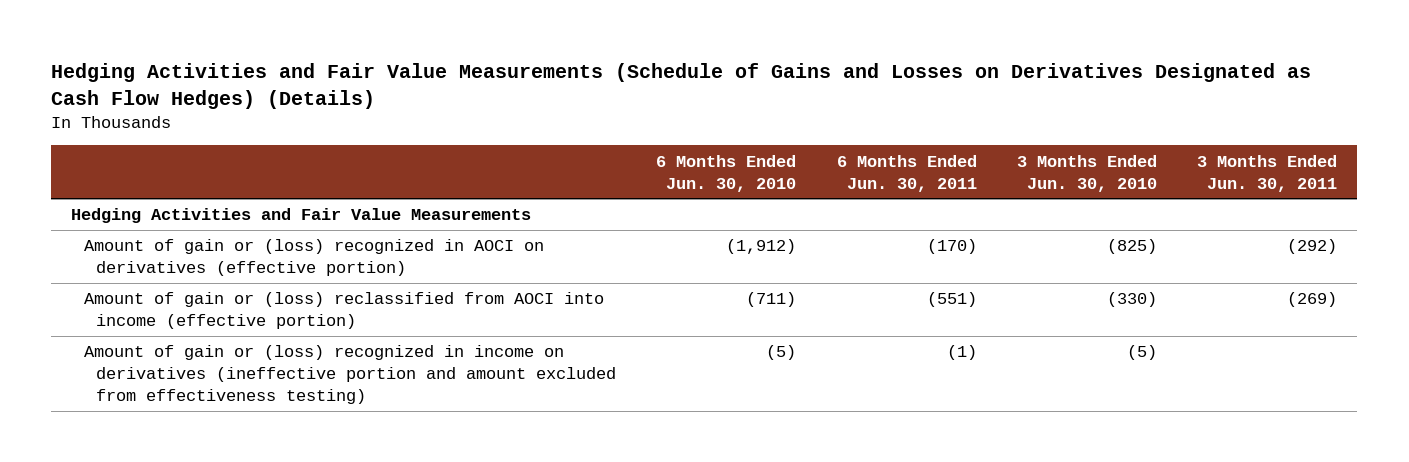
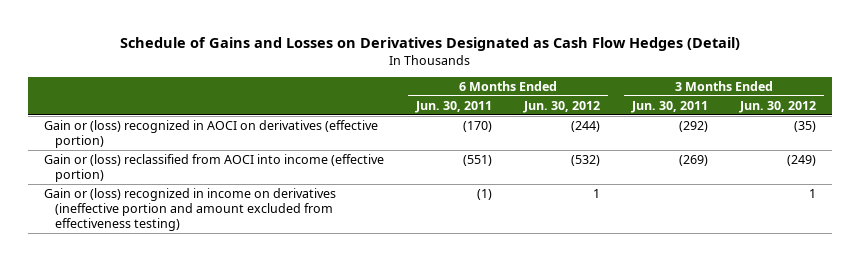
[51,63,1312,109] Hedging Activities and Fair Value Measurements (Schedule of Gains and Losses on Derivatives Designated as Cash Flow Hedges) (Details) -> [120,36,741,51] Schedule of Gains and Losses on Derivatives Designated as Cash Flow Hedges (Detail)
[656,154,797,192] 6 Months Ended Jun. 30, 2010 -> none
[1016,154,1157,192] 3 Months Ended Jun. 30, 2010 -> none
none -> [523,100,601,113] Jun. 30, 2012
none -> [739,100,817,113] Jun. 30, 2012
[71,208,532,224] Hedging Activities and Fair Value Measurements -> none
[83,239,544,277] Amount of gain or (loss) recognized in AOCI on derivatives (effective portion) -> [44,119,379,149] Gain or (loss) recognized in AOCI on derivatives (effective portion)
[83,292,604,330] Amount of gain or (loss) reclassified from AOCI into income (effective portion) -> [44,153,385,183] Gain or (loss) reclassified from AOCI into income (effective portion)
[83,345,617,405] Amount of gain or (loss) recognized in income on derivatives (ineffective portion and amount excluded from effectiveness testing) -> [44,187,337,232] Gain or (loss) recognized in income on derivatives (ineffective portion and amount excluded from effectiveness testing)

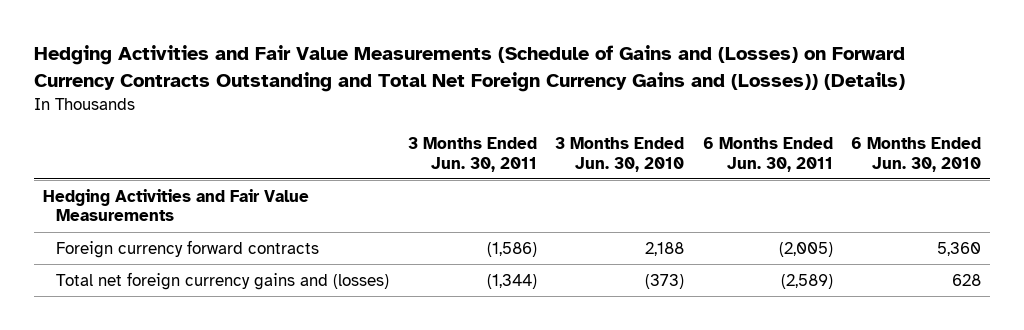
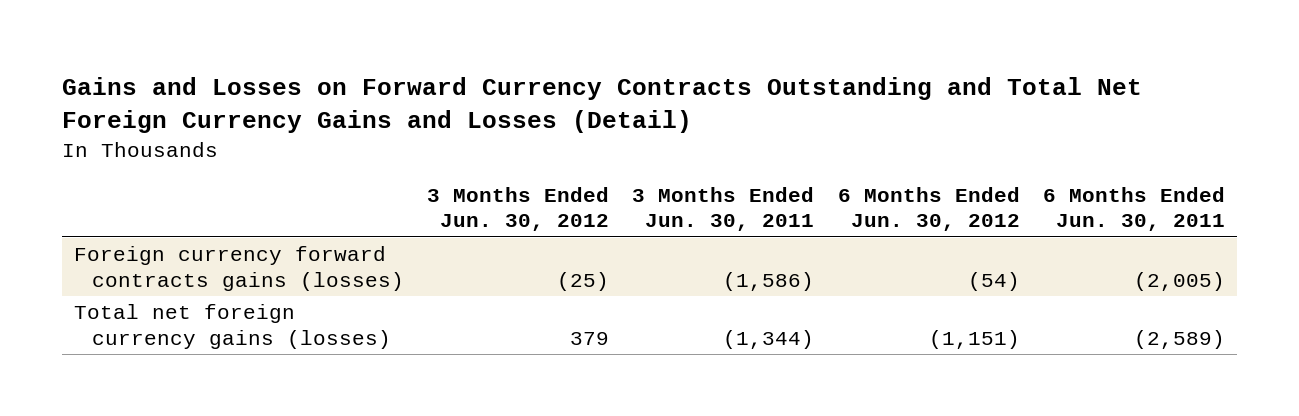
[33,45,905,92] Hedging Activities and Fair Value Measurements (Schedule of Gains and (Losses) on Forward Currency Contracts Outstanding and Total Net Foreign Currency Gains and (Losses)) (Details) -> [62,77,1143,134] Gains and Losses on Forward Currency Contracts Outstanding and Total Net Foreign Currency Gains and Losses (Detail)
[555,136,685,172] 3 Months Ended Jun. 30, 2010 -> none
[850,136,981,172] 6 Months Ended Jun. 30, 2010 -> none
none -> [427,186,610,232] 3 Months Ended Jun. 30, 2012
none -> [837,186,1020,232] 6 Months Ended Jun. 30, 2012
[43,188,310,222] Hedging Activities and Fair Value Measurements -> none
[56,239,320,258] Foreign currency forward contracts -> [74,246,404,292] Foreign currency forward contracts gains (losses)
[56,271,390,290] Total net foreign currency gains and (losses) -> [74,304,391,350] Total net foreign currency gains (losses)

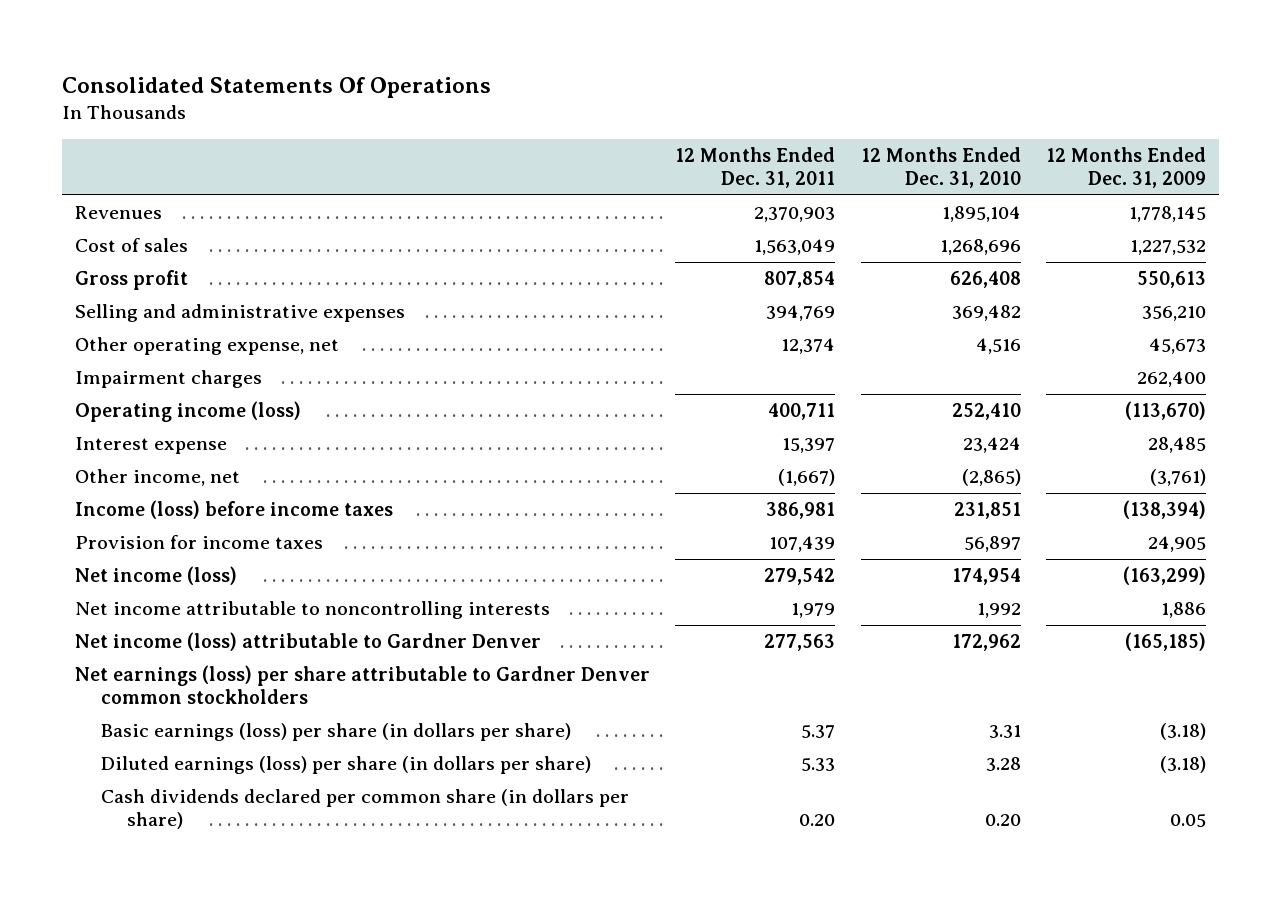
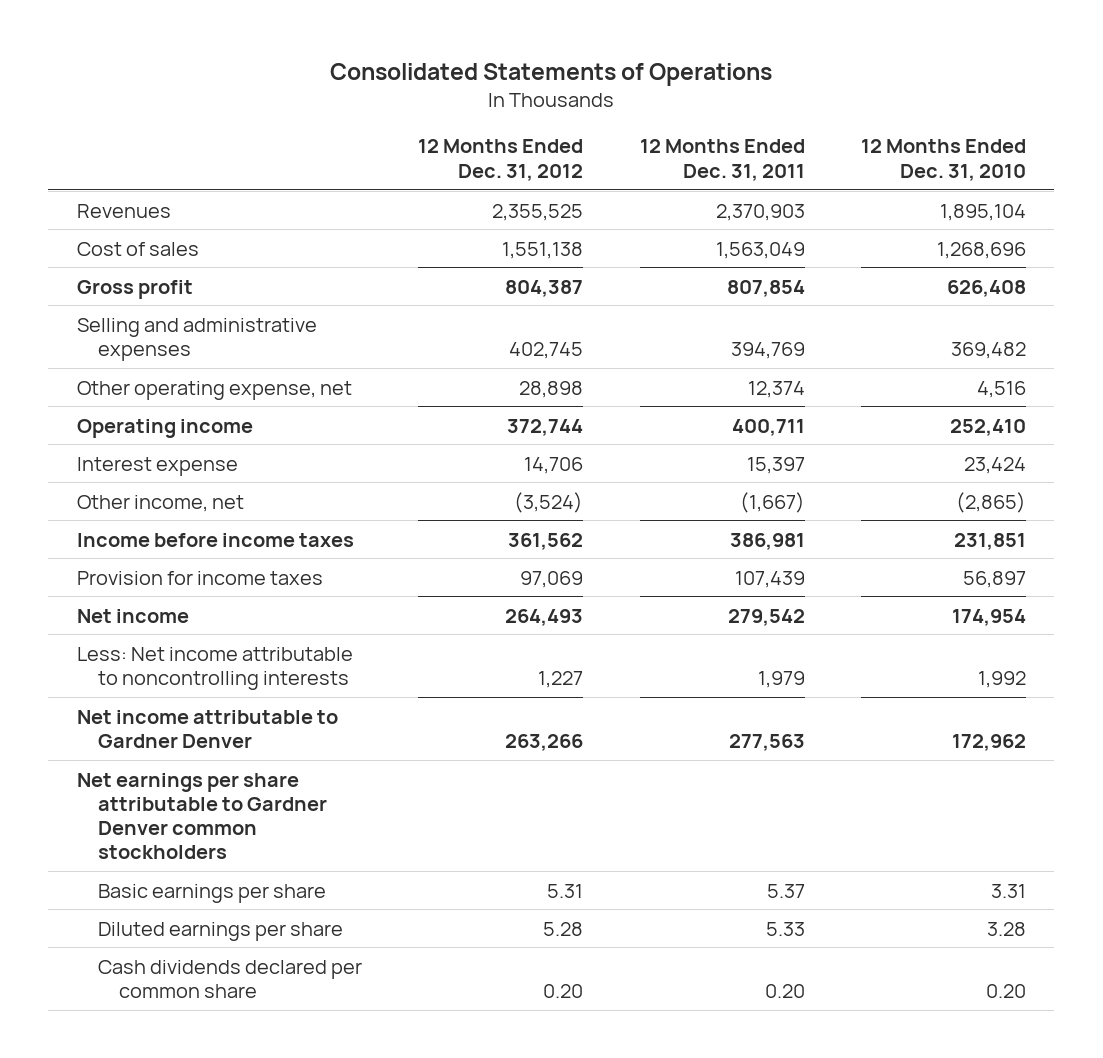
[62,76,492,98] Consolidated Statements Of Operations -> [330,62,773,86] Consolidated Statements of Operations
[1045,147,1206,189] 12 Months Ended Dec. 31, 2009 -> none
none -> [418,139,584,181] 12 Months Ended Dec. 31, 2012
[75,370,263,389] Impairment charges -> none
[75,401,302,423] Operating income (loss) -> [76,418,253,438] Operating income
[75,500,394,520] Income (loss) before income taxes -> [76,532,354,547] Income before income taxes
[75,566,238,586] Net income (loss) -> [76,608,189,623] Net income
[75,601,551,620] Net income attributable to noncontrolling interests -> [76,646,353,690] Less: Net income attributable to noncontrolling interests
[75,632,542,652] Net income (loss) attributable to Gardner Denver -> [76,709,338,748] Net income attributable to Gardner Denver
[75,665,651,705] Net earnings (loss) per share attributable to Gardner Denver common stockholders -> [76,772,327,860] Net earnings per share attributable to Gardner Denver common stockholders
[101,723,572,742] Basic earnings (loss) per share (in dollars per share) -> [97,883,326,903] Basic earnings per share
[101,756,592,775] Diluted earnings (loss) per share (in dollars per share) -> [97,921,343,941] Diluted earnings per share
[101,789,630,830] Cash dividends declared per common share (in dollars per share) -> [97,959,362,998] Cash dividends declared per common share

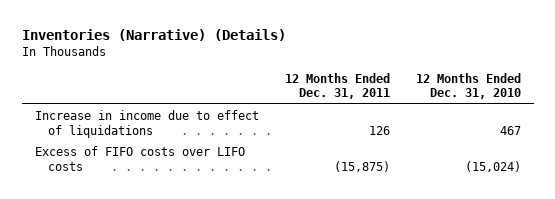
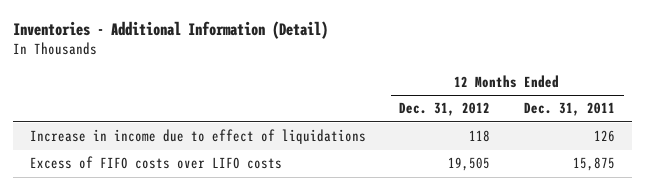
[21,29,286,42] Inventories (Narrative) (Details) -> [12,21,328,40] Inventories - Additional Information (Detail)
[415,72,521,100] 12 Months Ended Dec. 31, 2010 -> none
none -> [399,102,491,117] Dec. 31, 2012
[333,160,390,172] (15,875) -> [573,157,616,172] 15,875

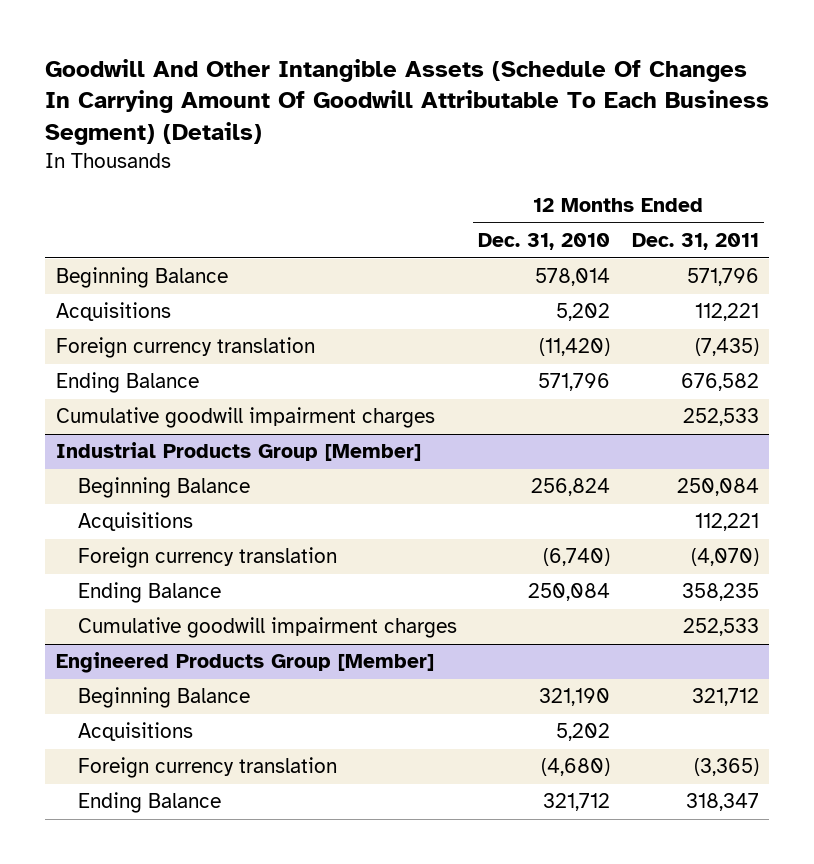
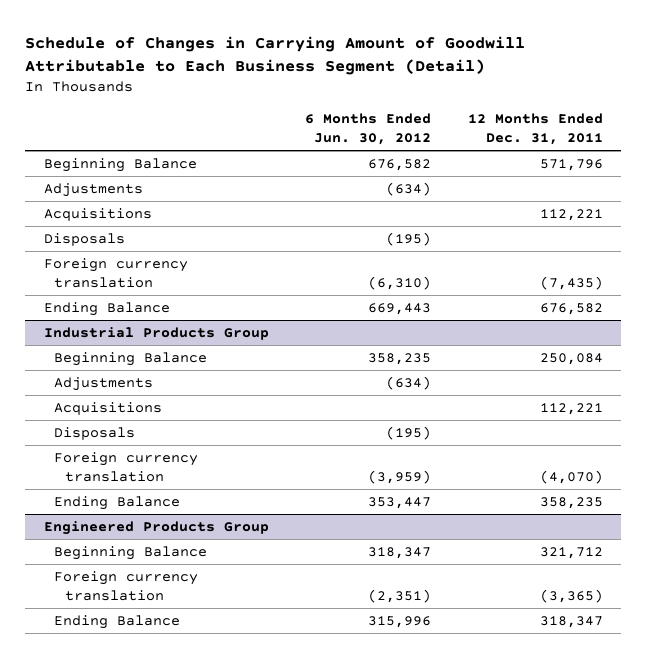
[45,58,770,146] Goodwill And Other Intangible Assets (Schedule Of Changes In Carrying Amount Of Goodwill Attributable To Each Business Segment) (Details) -> [25,36,526,76] Schedule of Changes in Carrying Amount of Goodwill Attributable to Each Business Segment (Detail)
[478,233,611,251] Dec. 31, 2010 -> none
none -> [305,113,432,146] 6 Months Ended Jun. 30, 2012
none -> [43,183,143,198] Adjustments
none -> [43,233,125,247] Disposals
[55,407,435,429] Cumulative goodwill impairment charges -> none
[55,442,421,462] Industrial Products Group [Member] -> [43,327,269,341] Industrial Products Group
none -> [54,377,154,392] Adjustments
none -> [54,427,136,441] Disposals
[77,617,457,639] Cumulative goodwill impairment charges -> none
[55,652,434,674] Engineered Products Group [Member] -> [43,521,269,536] Engineered Products Group
[77,722,193,742] Acquisitions -> none

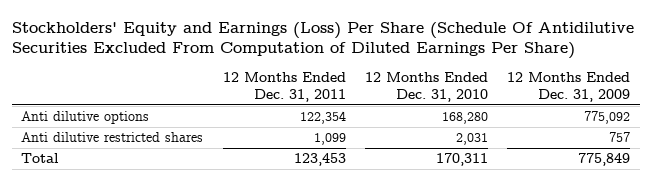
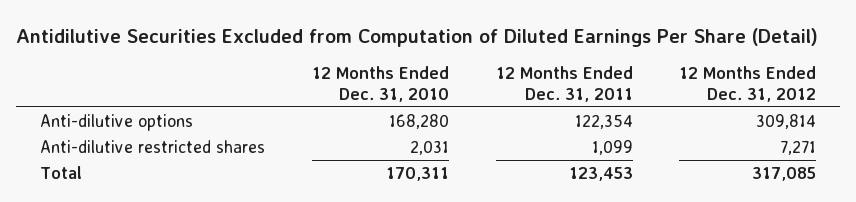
[11,21,634,60] Stockholders' Equity and Earnings (Loss) Per Share (Schedule Of Antidilutive Securities Excluded From Computation of Diluted Earnings Per Share) -> [16,28,819,48] Antidilutive Securities Excluded from Computation of Diluted Earnings Per Share (Detail)
[507,71,631,102] 12 Months Ended Dec. 31, 2009 -> none
none -> [679,66,817,102] 12 Months Ended Dec. 31, 2012
[21,111,150,125] Anti dilutive options -> [39,113,193,131] Anti-dilutive options
[21,132,204,143] Anti dilutive restricted shares -> [39,139,265,153] Anti-dilutive restricted shares

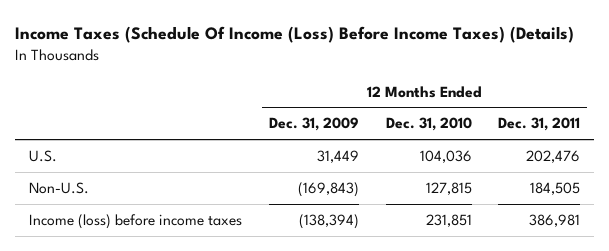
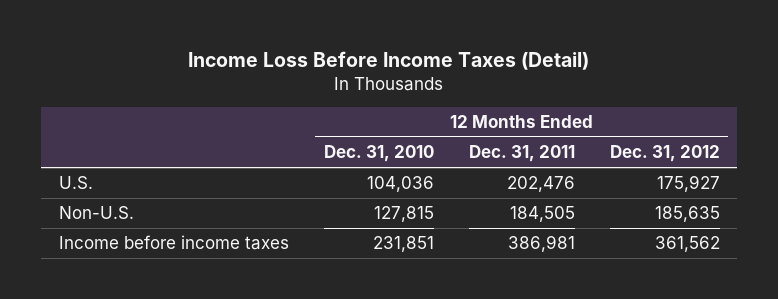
[15,26,575,44] Income Taxes (Schedule Of Income (Loss) Before Income Taxes) (Details) -> [188,51,590,71] Income Loss Before Income Taxes (Detail)
[268,117,359,132] Dec. 31, 2009 -> none
none -> [609,145,720,163] Dec. 31, 2012
[28,213,242,229] Income (loss) before income taxes -> [58,235,289,251] Income before income taxes

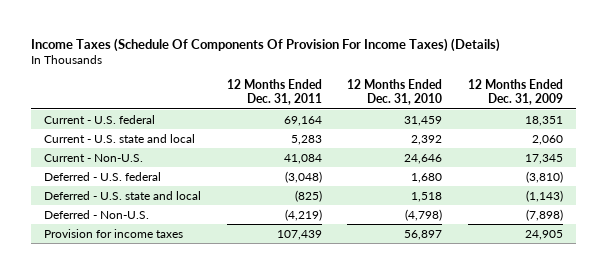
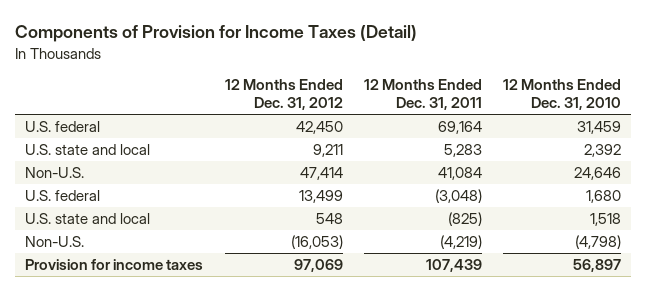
[31,37,501,52] Income Taxes (Schedule Of Components Of Provision For Income Taxes) (Details) -> [14,25,417,43] Components of Provision for Income Taxes (Detail)
[467,79,563,106] 12 Months Ended Dec. 31, 2009 -> none
none -> [224,79,343,111] 12 Months Ended Dec. 31, 2012
[44,114,156,124] Current - U.S. federal -> [25,120,101,132] U.S. federal
[44,133,196,143] Current - U.S. state and local -> [25,143,151,155] U.S. state and local
[44,153,144,162] Current - Non-U.S. -> [25,166,85,178] Non-U.S.
[44,171,162,181] Deferred - U.S. federal -> [25,189,101,201] U.S. federal
[44,190,202,200] Deferred - U.S. state and local -> [25,212,151,224] U.S. state and local
[44,209,150,219] Deferred - Non-U.S. -> [25,235,85,247] Non-U.S.

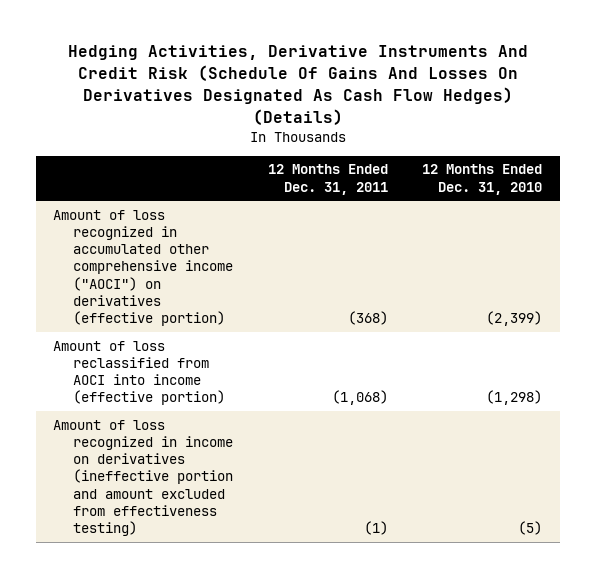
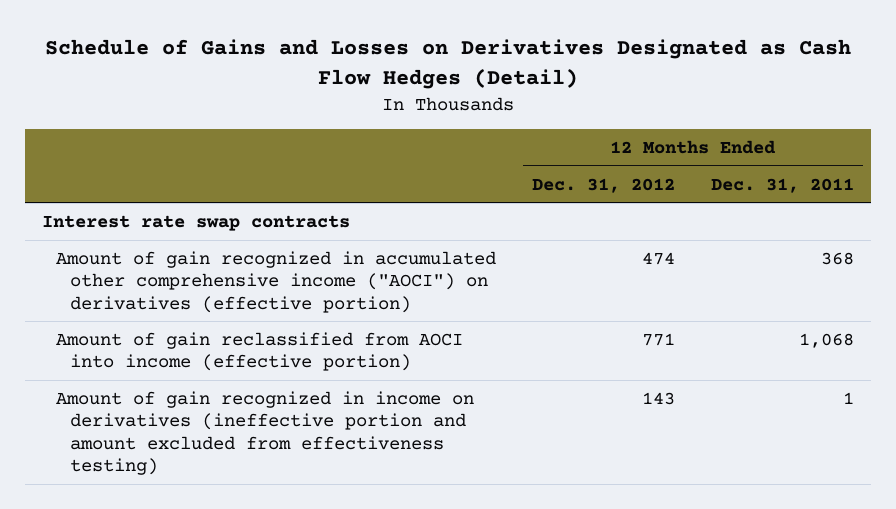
[67,45,528,125] Hedging Activities, Derivative Instruments And Credit Risk (Schedule Of Gains And Losses On Derivatives Designated As Cash Flow Hedges) (Details) -> [45,39,852,89] Schedule of Gains and Losses on Derivatives Designated as Cash Flow Hedges (Detail)
[422,164,543,195] 12 Months Ended Dec. 31, 2010 -> none
none -> [531,177,675,193] Dec. 31, 2012
none -> [42,214,351,231] Interest rate swap contracts
[53,209,233,327] Amount of loss recognized in accumulated other comprehensive income ("AOCI") on derivatives (effective portion) -> [56,250,497,313] Amount of gain recognized in accumulated other comprehensive income ("AOCI") on derivatives (effective portion)
[347,311,388,326] (368) -> [820,251,854,265] 368
[53,340,225,406] Amount of loss reclassified from AOCI into income (effective portion) -> [56,331,464,372] Amount of gain reclassified from AOCI into income (effective portion)
[331,390,388,406] (1,068) -> [798,332,854,348] 1,068
[53,419,233,537] Amount of loss recognized in income on derivatives (ineffective portion and amount excluded from effectiveness testing) -> [56,390,475,475] Amount of gain recognized in income on derivatives (ineffective portion and amount excluded from effectiveness testing)
[363,521,388,536] (1) -> [842,391,854,404] 1

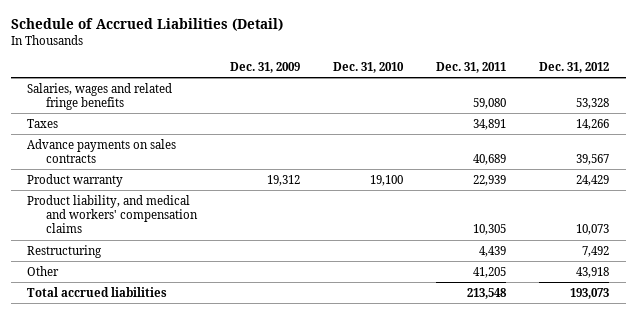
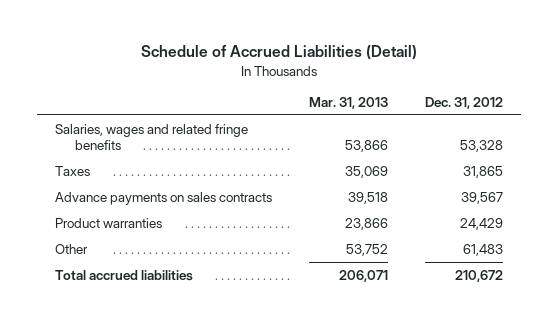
[229,62,300,74] Dec. 31, 2009 -> none
[333,62,405,74] Dec. 31, 2010 -> none
[436,62,507,74] Dec. 31, 2011 -> none
none -> [308,96,388,109] Mar. 31, 2013
[576,118,610,130] 14,266 -> [462,165,503,178] 31,865
[27,194,198,234] Product liability, and medical and workers' compensation claims -> none
[27,244,103,258] Restructuring -> none
[27,173,124,187] Product warranty -> [54,217,162,228] Product warranties
[576,266,610,278] 43,918 -> [462,243,503,256] 61,483
[570,287,610,299] 193,073 -> [454,269,503,282] 210,672

